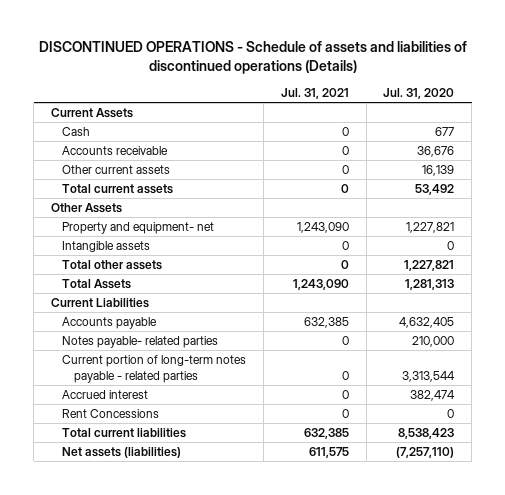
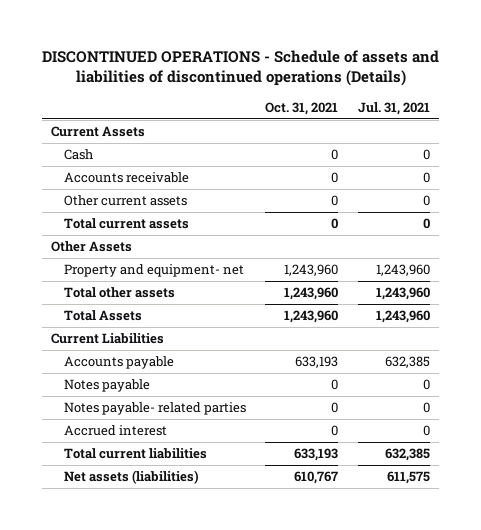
[383,88,455,100] Jul. 31, 2020 -> none
none -> [265,101,339,115] Oct. 31, 2021
[62,241,151,253] Intangible assets -> none
[296,222,349,234] 1,243,090 -> [375,264,430,277] 1,243,960
[340,260,349,270] 0 -> [375,287,430,301] 1,243,960
[292,279,349,291] 1,243,090 -> [375,310,430,324] 1,243,960
none -> [63,379,150,393] Notes payable
[62,355,247,383] Current portion of long-term notes payable - related parties -> none
[62,409,160,419] Rent Concessions -> none

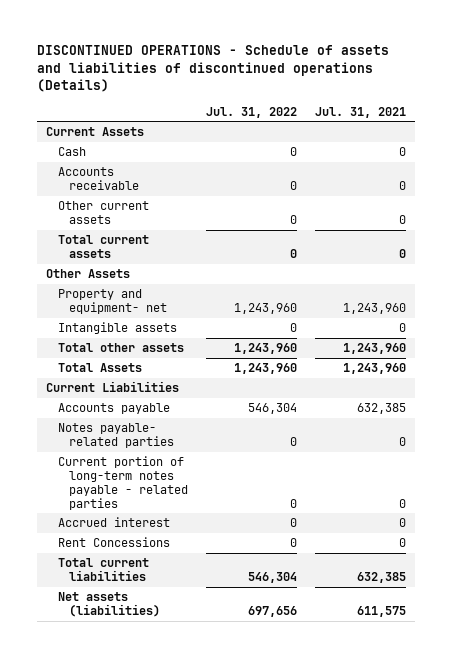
[265,101,339,115] Oct. 31, 2021 -> none
none -> [206,106,298,118] Jul. 31, 2022
none -> [57,322,177,335] Intangible assets
[63,379,150,393] Notes payable -> none
none -> [57,456,189,510] Current portion of long-term notes payable - related parties
none -> [57,537,170,548] Rent Concessions

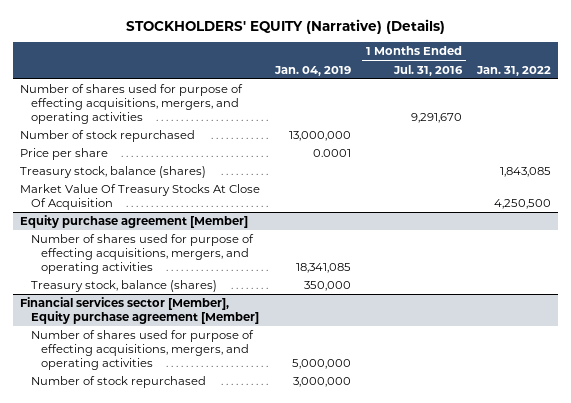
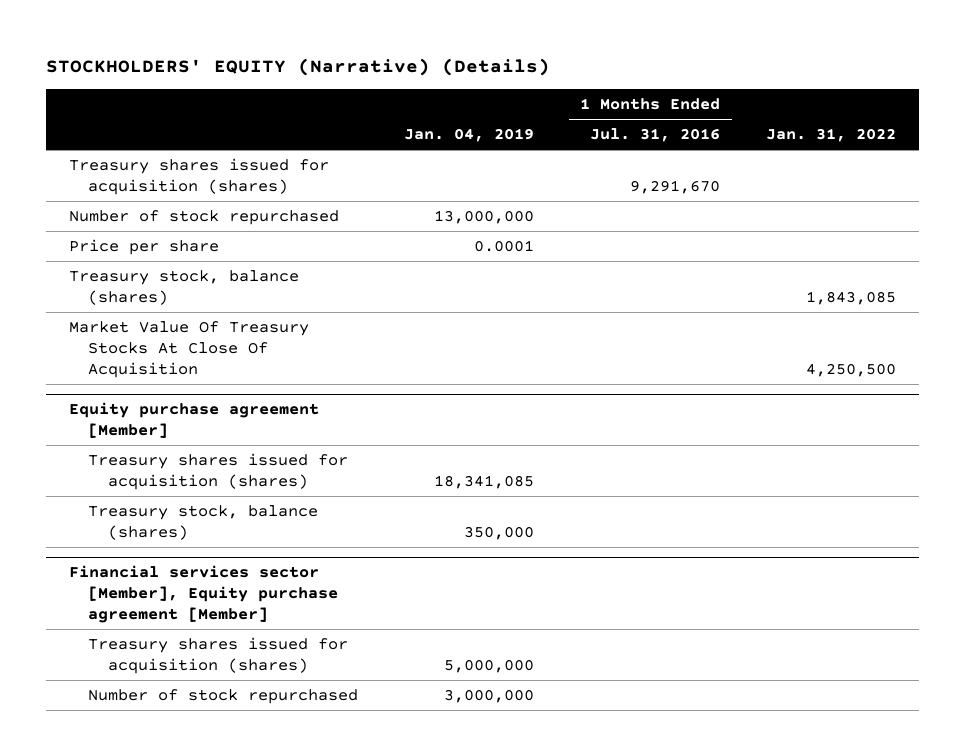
[20,84,244,124] Number of shares used for purpose of effecting acquisitions, mergers, and operating activities -> [68,157,329,195] Treasury shares issued for acquisition (shares)
[30,234,254,274] Number of shares used for purpose of effecting acquisitions, mergers, and operating activities -> [88,452,349,490] Treasury shares issued for acquisition (shares)
[30,330,254,370] Number of shares used for purpose of effecting acquisitions, mergers, and operating activities -> [88,636,349,674] Treasury shares issued for acquisition (shares)

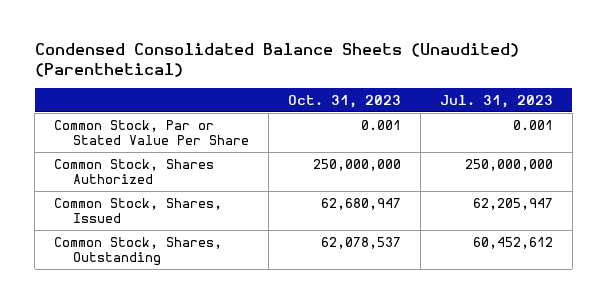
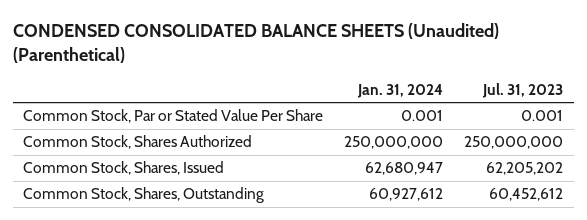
[34,42,519,78] Condensed Consolidated Balance Sheets (Unaudited) (Parenthetical) -> [12,22,499,63] CONDENSED CONSOLIDATED BALANCE SHEETS (Unaudited) (Parenthetical)
[287,94,401,108] Oct. 31, 2023 -> none
none -> [357,83,444,98] Jan. 31, 2024
[472,197,553,210] 62,205,947 -> [486,162,564,176] 62,205,202

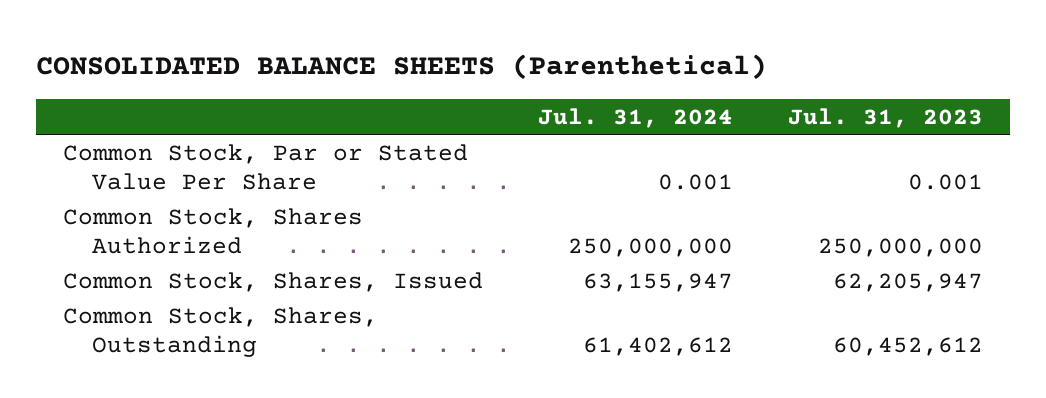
[12,22,499,63] CONDENSED CONSOLIDATED BALANCE SHEETS (Unaudited) (Parenthetical) -> [35,54,767,81] CONSOLIDATED BALANCE SHEETS (Parenthetical)
[357,83,444,98] Jan. 31, 2024 -> none
none -> [538,107,734,128] Jul. 31, 2024
[486,162,564,176] 62,205,202 -> [832,272,983,292] 62,205,947

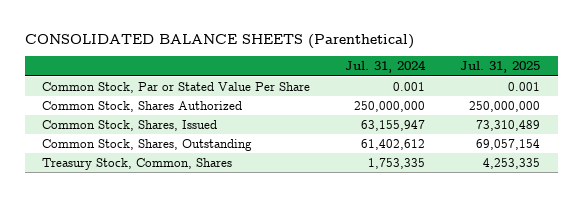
[787,107,983,128] Jul. 31, 2023 -> none
none -> [460,61,541,74] Jul. 31, 2025
none -> [42,157,233,170] Treasury Stock, Common, Shares

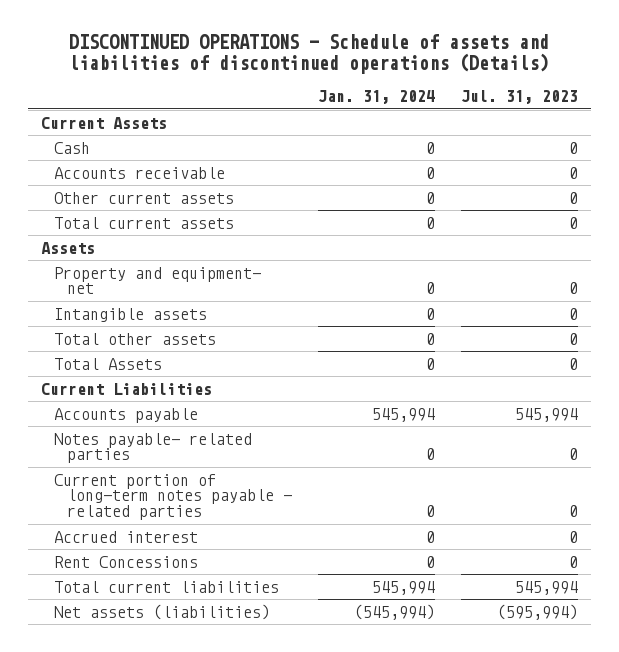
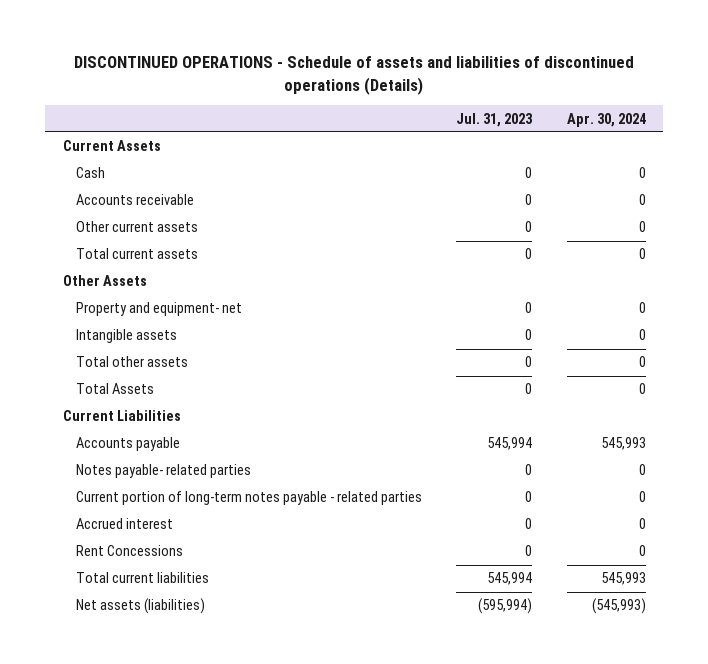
[318,90,436,105] Jan. 31, 2024 -> none
none -> [566,112,646,127] Apr. 30, 2024
[40,241,95,254] Assets -> [62,275,147,287] Other Assets

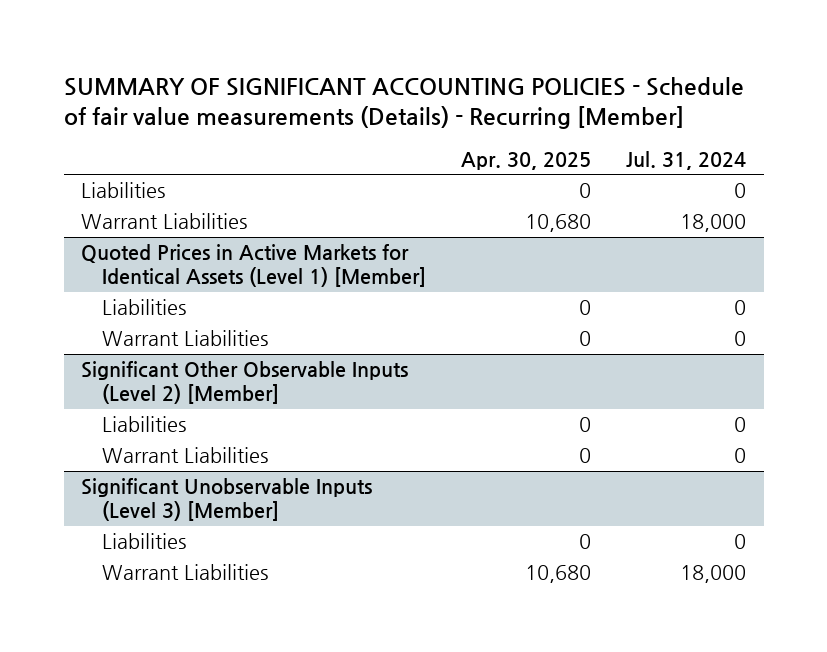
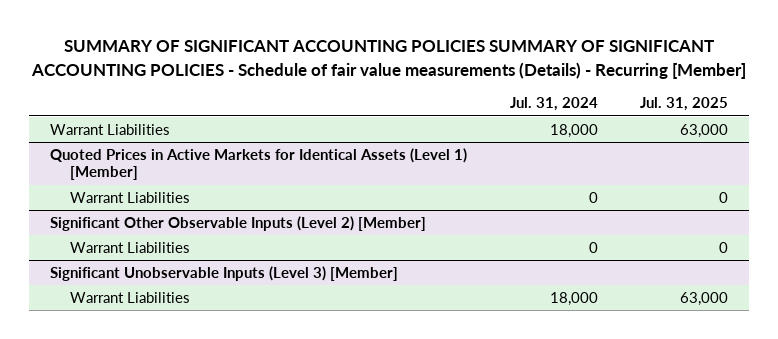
[63,76,744,130] SUMMARY OF SIGNIFICANT ACCOUNTING POLICIES - Schedule of fair value measurements (Details) - Recurring [Member] -> [31,40,747,79] SUMMARY OF SIGNIFICANT ACCOUNTING POLICIES SUMMARY OF SIGNIFICANT ACCOUNTING POLICIES - Schedule of fair value measurements (Details) - Recurring [Member]
[460,151,591,170] Apr. 30, 2025 -> none
none -> [640,97,729,112] Jul. 31, 2025
[81,182,166,199] Liabilities -> none
[101,299,186,316] Liabilities -> none
[101,416,186,433] Liabilities -> none
[101,533,186,550] Liabilities -> none

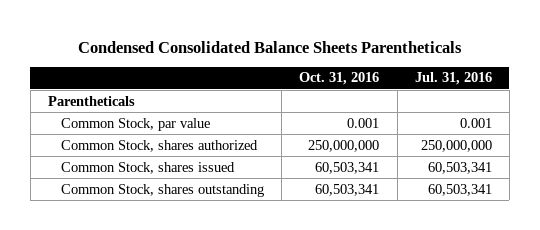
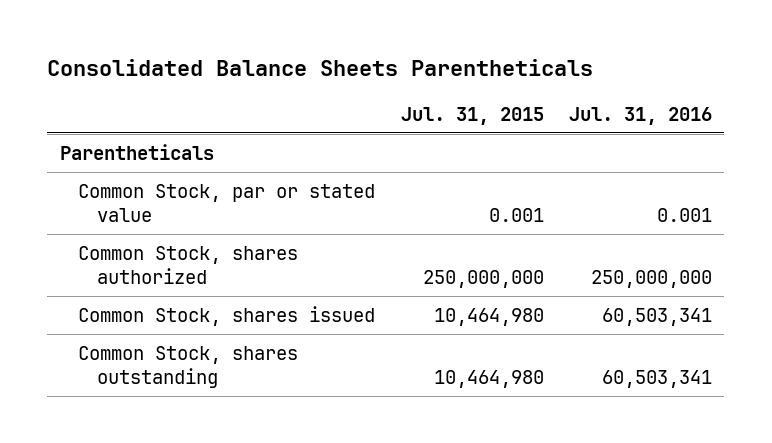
[77,40,462,53] Condensed Consolidated Balance Sheets Parentheticals -> [47,59,594,77] Consolidated Balance Sheets Parentheticals
[299,72,380,86] Oct. 31, 2016 -> none
none -> [400,106,544,125] Jul. 31, 2015
[60,117,210,131] Common Stock, par value -> [78,183,376,222] Common Stock, par or stated value

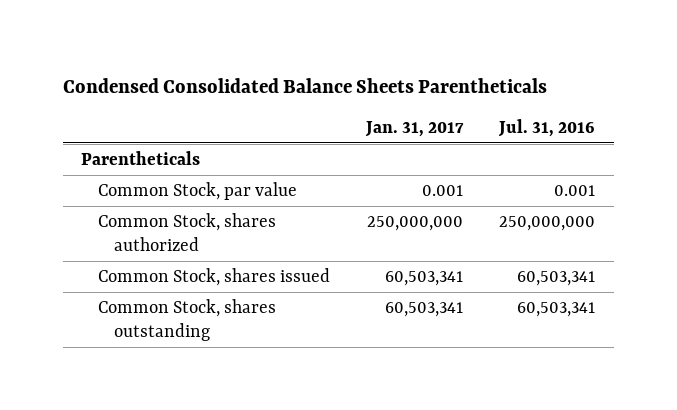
[47,59,594,77] Consolidated Balance Sheets Parentheticals -> [62,77,547,93] Condensed Consolidated Balance Sheets Parentheticals
[400,106,544,125] Jul. 31, 2015 -> none
none -> [365,120,465,137] Jan. 31, 2017
[78,183,376,222] Common Stock, par or stated value -> [97,181,297,200] Common Stock, par value

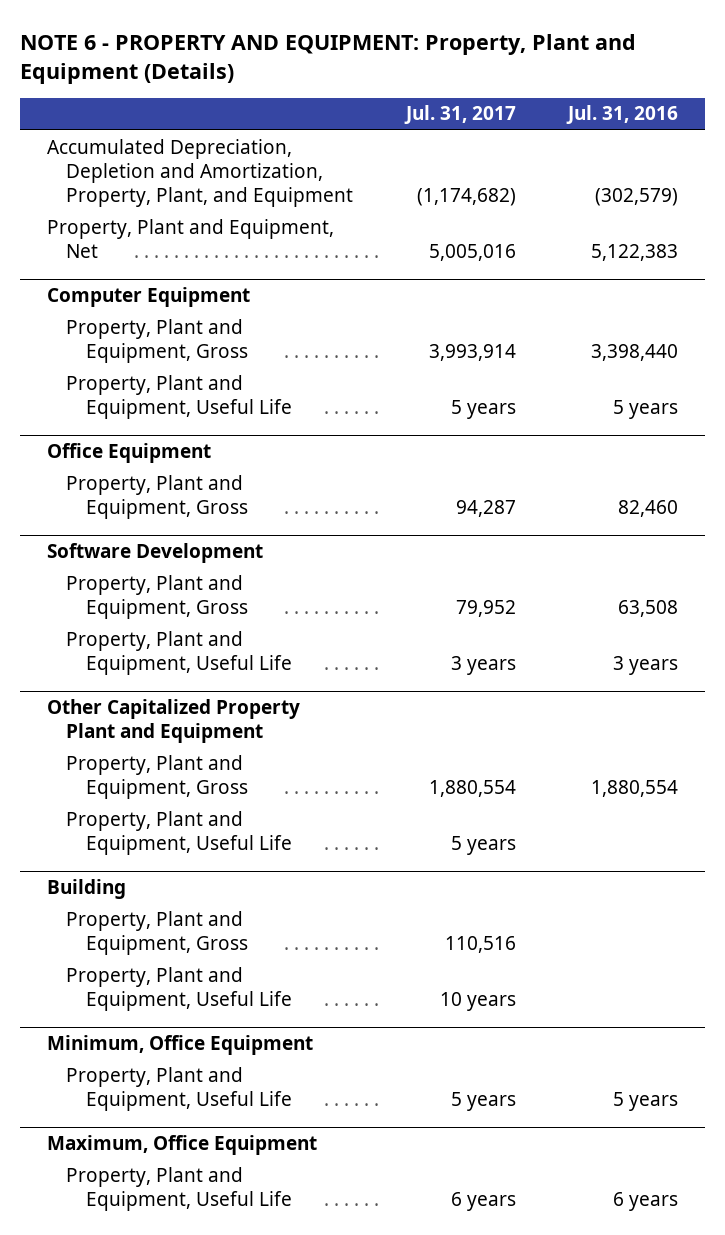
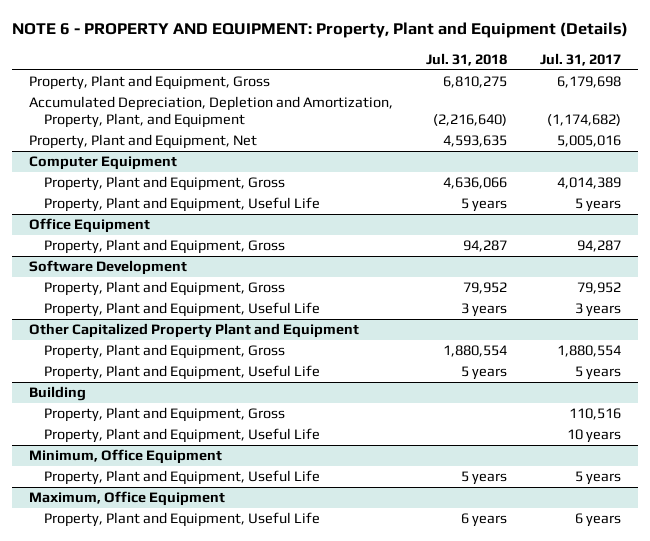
[566,105,679,125] Jul. 31, 2016 -> none
none -> [425,52,507,66] Jul. 31, 2018
none -> [28,75,270,91] Property, Plant and Equipment, Gross
[428,343,516,361] 3,993,914 -> [556,177,621,190] 4,014,389

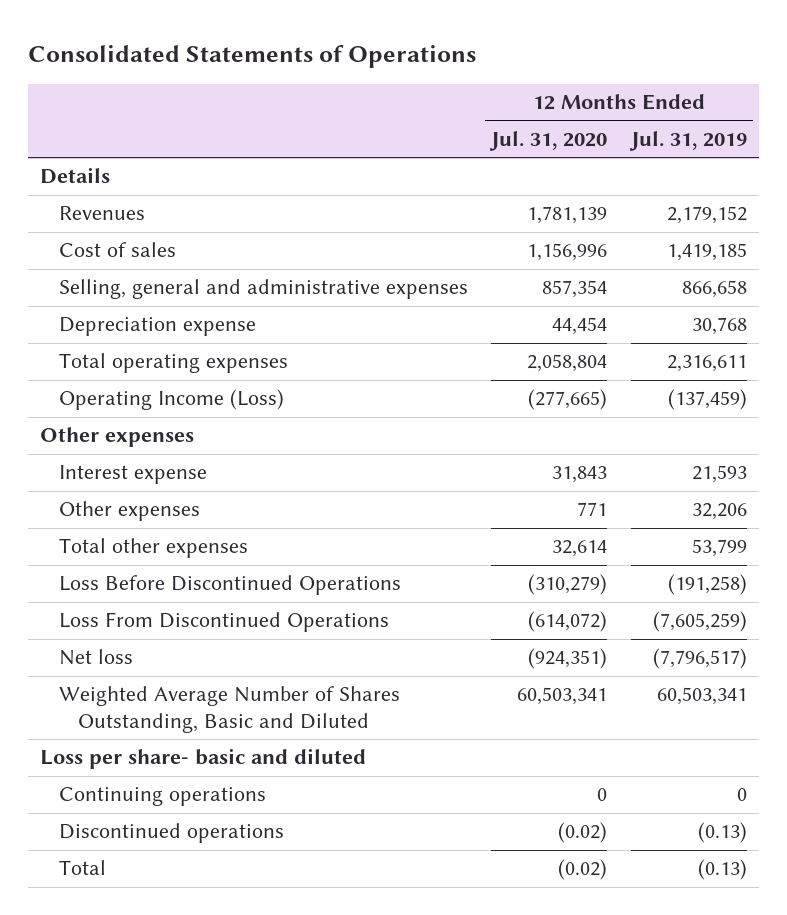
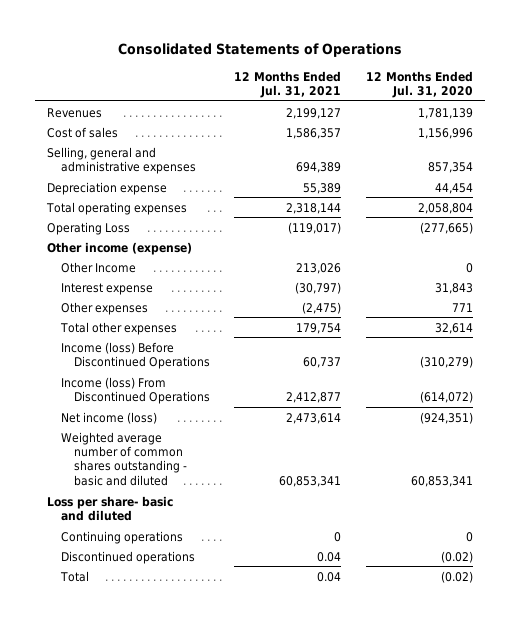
[628,131,747,152] Jul. 31, 2019 -> none
none -> [234,70,342,98] 12 Months Ended Jul. 31, 2021
[39,167,110,185] Details -> none
[58,389,284,411] Operating Income (Loss) -> [47,221,131,235] Operating Loss
[39,427,194,448] Other expenses -> [47,241,193,255] Other income (expense)
none -> [60,261,136,273] Other Income
[58,575,401,596] Loss Before Discontinued Operations -> [60,341,211,369] Income (loss) Before Discontinued Operations
[58,612,389,633] Loss From Discontinued Operations -> [60,376,211,404] Income (loss) From Discontinued Operations
[58,649,133,666] Net loss -> [60,411,157,424] Net income (loss)
[58,686,400,734] Weighted Average Number of Shares Outstanding, Basic and Diluted -> [60,431,188,486] Weighted average number of common shares outstanding - basic and diluted
[517,687,608,706] 60,503,341 -> [410,475,473,487] 60,853,341

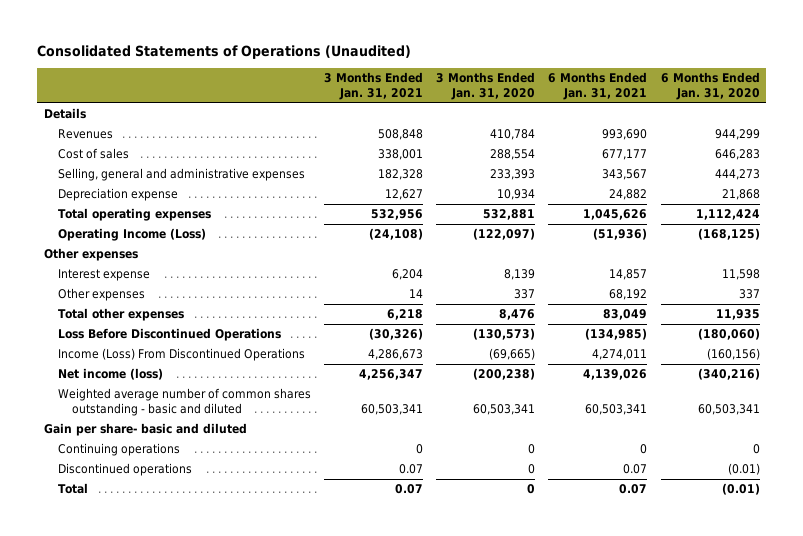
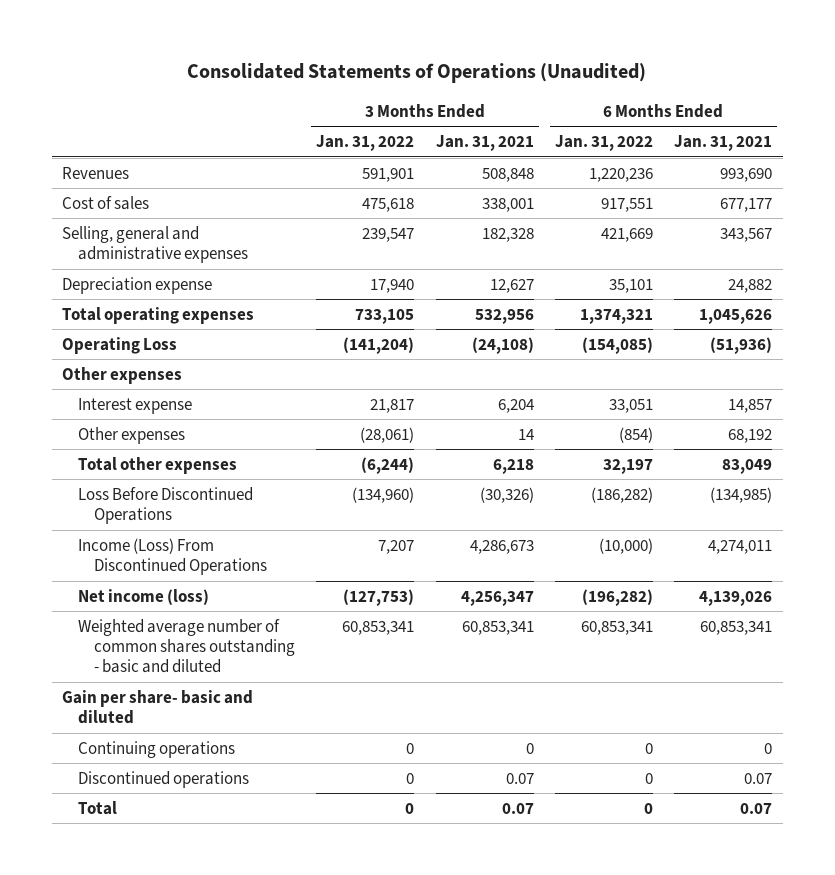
[436,71,536,100] 3 Months Ended Jan. 31, 2020 -> none
[660,71,760,100] 6 Months Ended Jan. 31, 2020 -> none
none -> [316,134,415,151] Jan. 31, 2022
none -> [554,134,653,151] Jan. 31, 2022
[43,108,86,120] Details -> none
[57,228,206,242] Operating Income (Loss) -> [62,336,178,354] Operating Loss
[360,404,423,416] 60,503,341 -> [461,620,534,635] 60,853,341
[585,404,648,416] 60,503,341 -> [700,620,773,635] 60,853,341

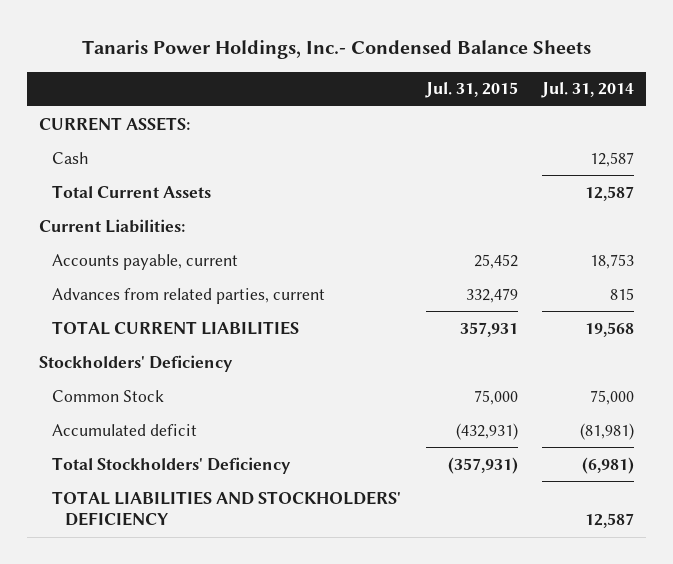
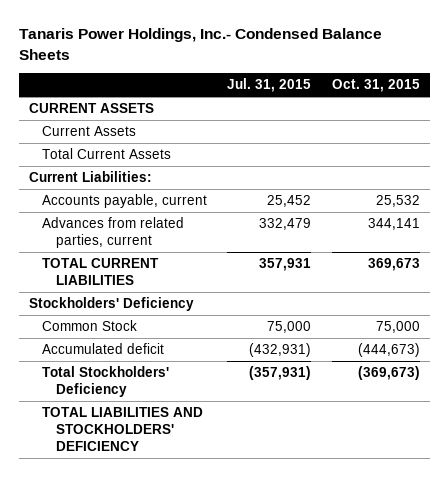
[540,82,634,99] Jul. 31, 2014 -> none
none -> [331,79,420,93] Oct. 31, 2015
[52,151,90,164] Cash -> none
[39,116,191,131] CURRENT ASSETS: -> [28,102,154,113] CURRENT ASSETS
none -> [42,125,137,136] Current Assets

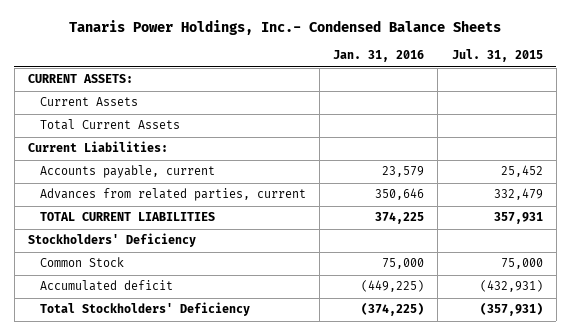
[331,79,420,93] Oct. 31, 2015 -> none
none -> [333,50,425,63] Jan. 31, 2016
[28,102,154,113] CURRENT ASSETS -> [28,74,134,84] CURRENT ASSETS:
[42,406,204,451] TOTAL LIABILITIES AND STOCKHOLDERS' DEFICIENCY -> none

